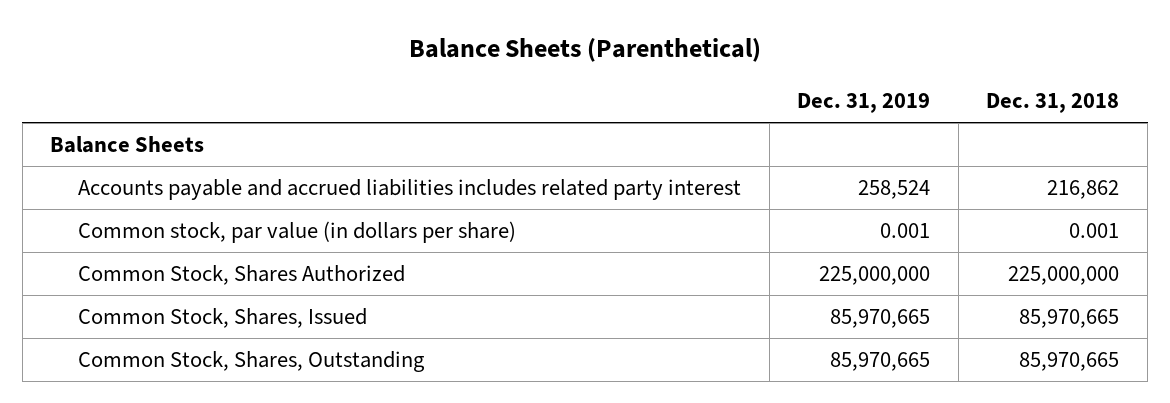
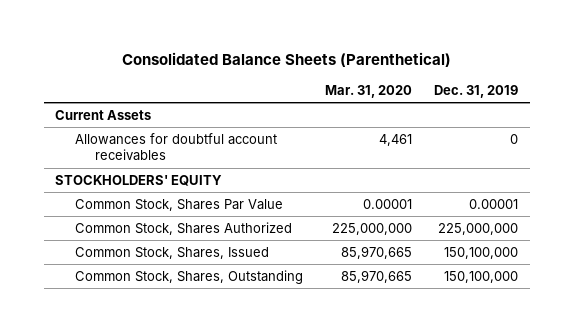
[408,38,761,63] Balance Sheets (Parenthetical) -> [121,51,451,67] Consolidated Balance Sheets (Parenthetical)
[986,93,1120,114] Dec. 31, 2018 -> none
none -> [325,84,413,98] Mar. 31, 2020
[50,135,205,153] Balance Sheets -> none
[78,178,742,200] Accounts payable and accrued liabilities includes related party interest -> none
none -> [55,109,152,120] Current Assets
none -> [75,132,278,162] Allowances for doubtful account receivables
none -> [55,174,223,186] STOCKHOLDERS' EQUITY
[78,220,517,243] Common stock, par value (in dollars per share) -> [75,198,284,211] Common Stock, Shares Par Value
[880,222,931,238] 0.001 -> [469,198,519,209] 0.00001
[830,308,931,328] 85,970,665 -> [444,246,519,259] 150,100,000
[830,351,931,371] 85,970,665 -> [444,270,519,283] 150,100,000

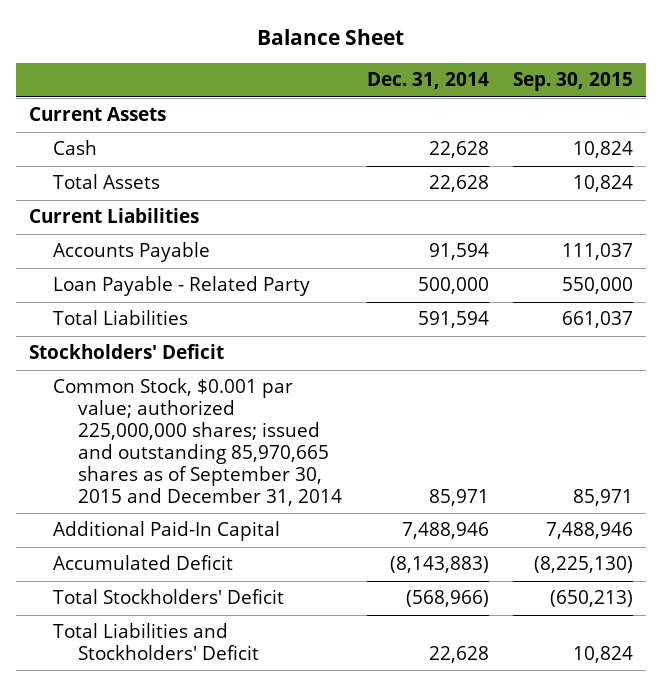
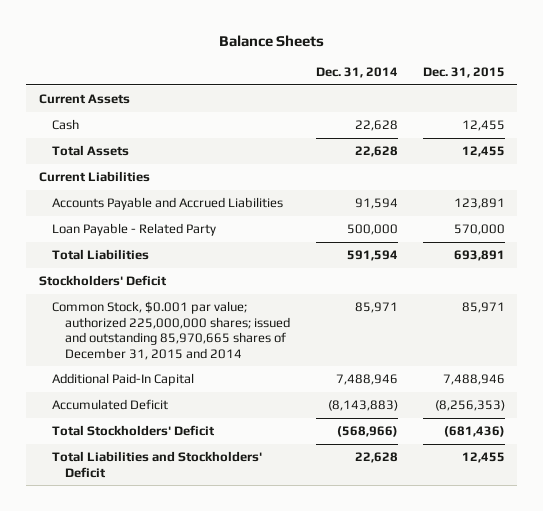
[257,28,405,45] Balance Sheet -> [218,35,324,48] Balance Sheets
[513,72,634,92] Sep. 30, 2015 -> none
none -> [422,67,505,79] Dec. 31, 2015
[53,242,211,263] Accounts Payable -> [51,197,283,211] Accounts Payable and Accrued Liabilities
[53,378,342,506] Common Stock, $0.001 par value; authorized 225,000,000 shares; issued and outstanding 85,970,665 shares as of September 30, 2015 and December 31, 2014 -> [51,301,291,360] Common Stock, $0.001 par value; authorized 225,000,000 shares; issued and outstanding 85,970,665 shares of December 31, 2015 and 2014

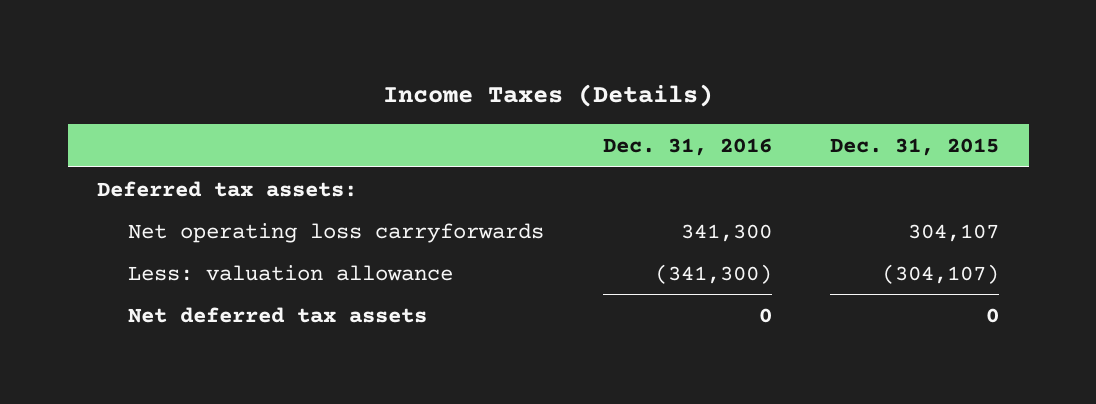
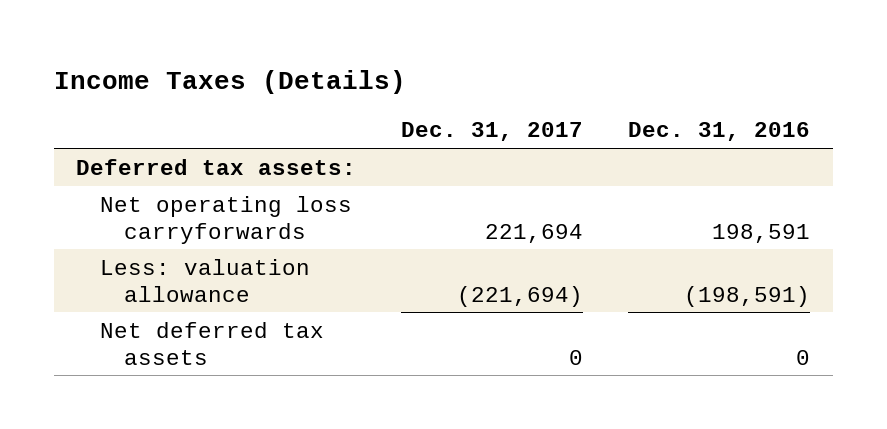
[830,138,1000,157] Dec. 31, 2015 -> none
none -> [401,122,584,142] Dec. 31, 2017
[680,223,772,242] 341,300 -> [712,223,811,243] 198,591
[654,263,772,284] (341,300) -> [684,285,811,307] (198,591)

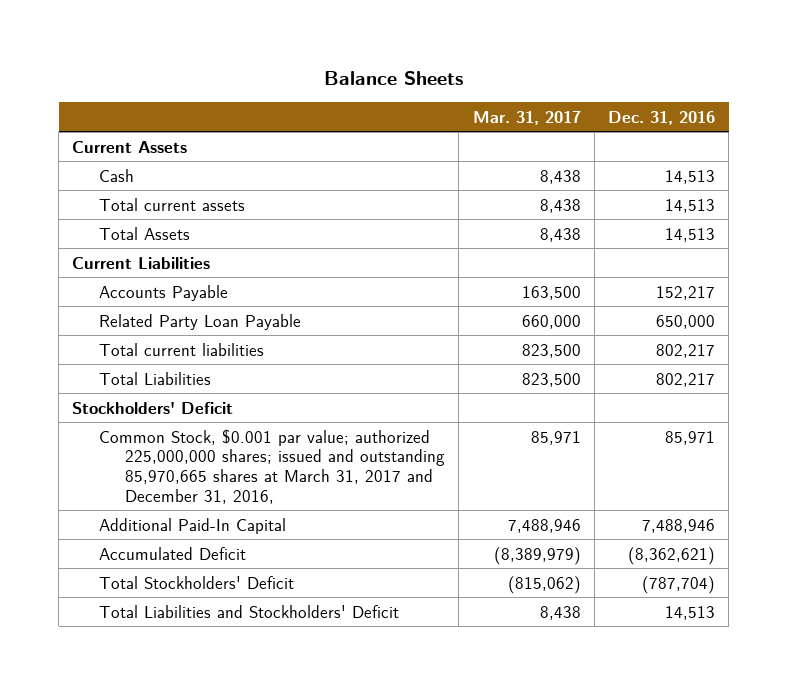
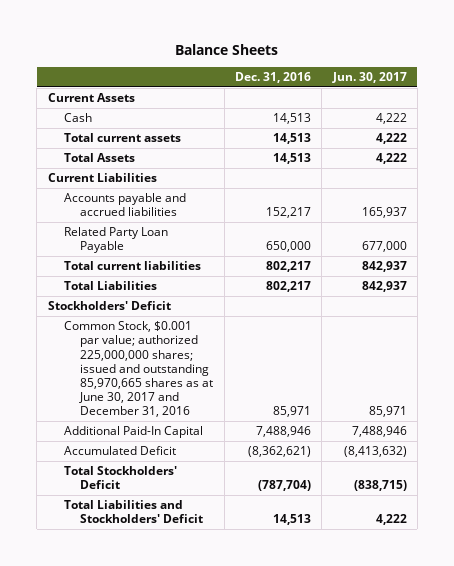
[472,110,581,125] Mar. 31, 2017 -> none
none -> [331,71,407,83] Jun. 30, 2017
[98,284,228,301] Accounts Payable -> [64,193,187,217] Accounts payable and accrued liabilities
[98,428,446,504] Common Stock, $0.001 par value; authorized 225,000,000 shares; issued and outstanding 85,970,665 shares at March 31, 2017 and December 31, 2016, -> [64,321,214,418] Common Stock, $0.001 par value; authorized 225,000,000 shares; issued and outstanding 85,970,665 shares as at June 30, 2017 and December 31, 2016

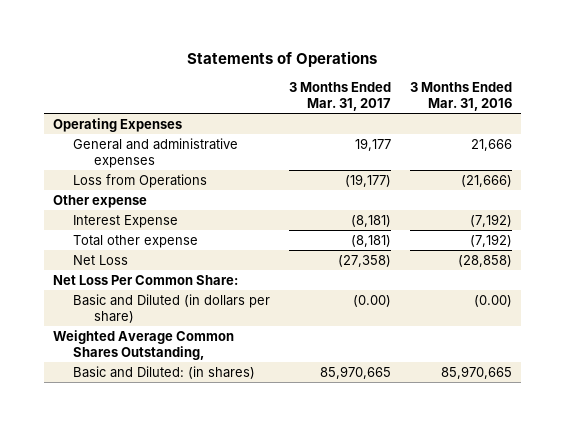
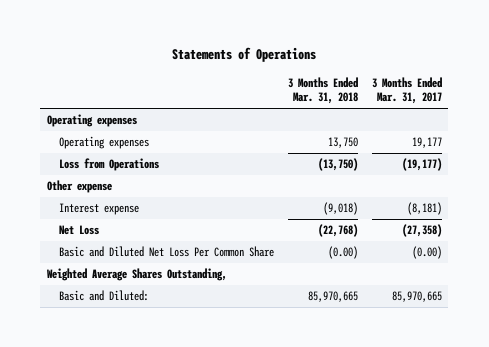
[409,81,512,111] 3 Months Ended Mar. 31, 2016 -> none
none -> [287,76,358,105] 3 Months Ended Mar. 31, 2018
[53,117,183,132] Operating Expenses -> [47,114,138,128] Operating expenses
[73,137,239,168] General and administrative expenses -> [59,136,150,150] Operating expenses
[73,234,199,248] Total other expense -> none
[73,214,179,228] Interest Expense -> [59,203,140,216] Interest expense
[53,274,239,285] Net Loss Per Common Share: -> none
[73,293,271,323] Basic and Diluted (in dollars per share) -> [59,246,275,258] Basic and Diluted Net Loss Per Common Share
[53,329,235,360] Weighted Average Common Shares Outstanding, -> [47,268,228,282] Weighted Average Shares Outstanding,
[73,365,256,379] Basic and Diluted: (in shares) -> [59,290,150,302] Basic and Diluted:

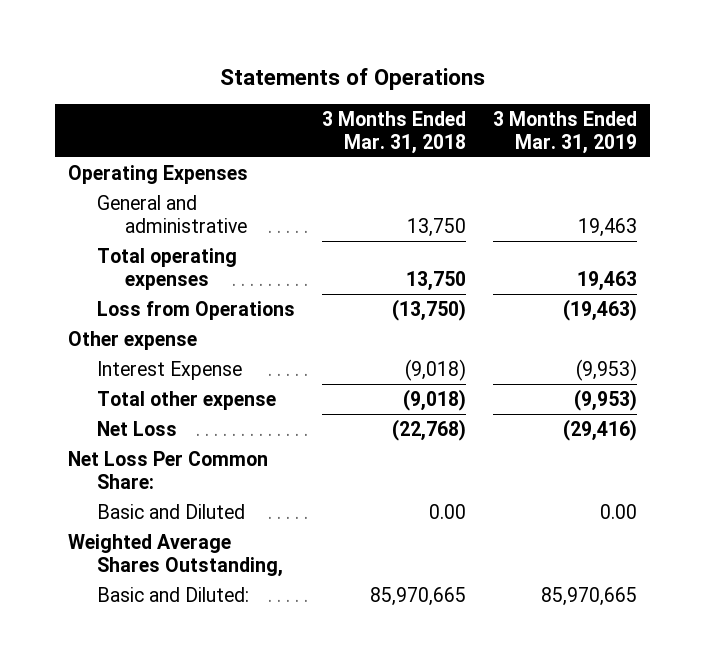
[371,76,442,105] 3 Months Ended Mar. 31, 2017 -> none
none -> [492,111,637,154] 3 Months Ended Mar. 31, 2019
[47,114,138,128] Operating expenses -> [68,164,249,184] Operating Expenses
none -> [96,194,247,233] General and administrative
[59,136,150,150] Operating expenses -> [96,247,237,290] Total operating expenses
[59,203,140,216] Interest expense -> [96,360,242,380] Interest Expense
none -> [96,390,276,410] Total other expense
none -> [68,450,269,489] Net Loss Per Common Share:
[59,246,275,258] Basic and Diluted Net Loss Per Common Share -> [96,503,245,519] Basic and Diluted
[327,246,358,260] (0.00) -> [428,503,466,519] 0.00

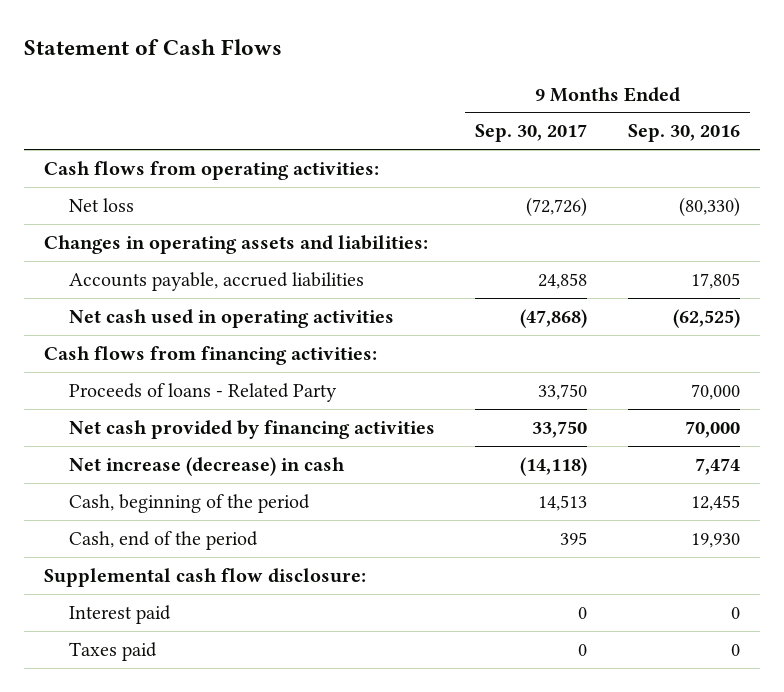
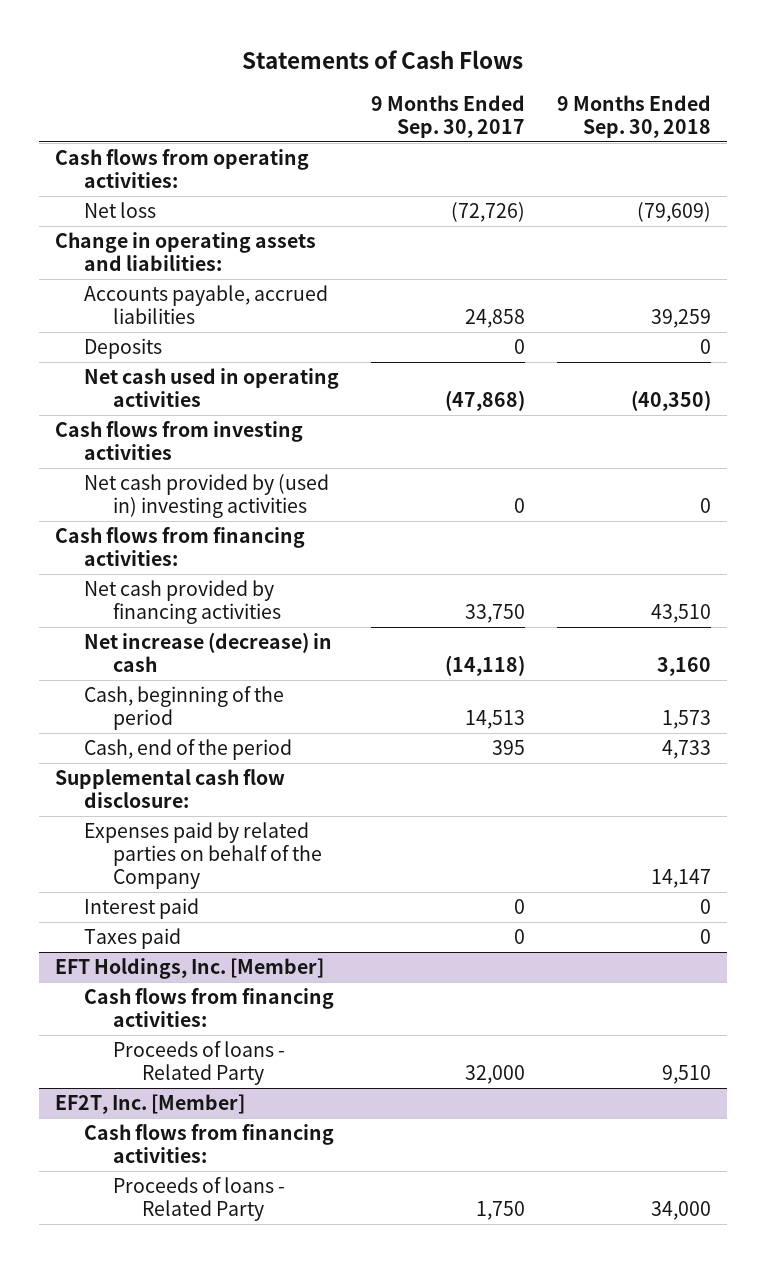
[24,39,283,56] Statement of Cash Flows -> [241,49,523,69] Statements of Cash Flows
[627,124,740,143] Sep. 30, 2016 -> none
none -> [556,94,711,138] 9 Months Ended Sep. 30, 2018
[44,234,429,254] Changes in operating assets and liabilities: -> [54,232,316,272] Change in operating assets and liabilities:
none -> [83,338,162,360] Deposits
none -> [54,421,303,461] Cash flows from investing activities
none -> [83,474,329,519] Net cash provided by (used in) investing activities
[69,382,338,402] Proceeds of loans - Related Party -> none
none -> [83,822,322,890] Expenses paid by related parties on behalf of the Company
none -> [54,958,324,980] EFT Holdings, Inc. [Member]
none -> [83,988,334,1028] Cash flows from financing activities:
none -> [112,1041,285,1086] Proceeds of loans - Related Party
none -> [54,1094,245,1115] EF2T, Inc. [Member]
none -> [83,1124,334,1164] Cash flows from financing activities:
none -> [112,1177,285,1222] Proceeds of loans - Related Party

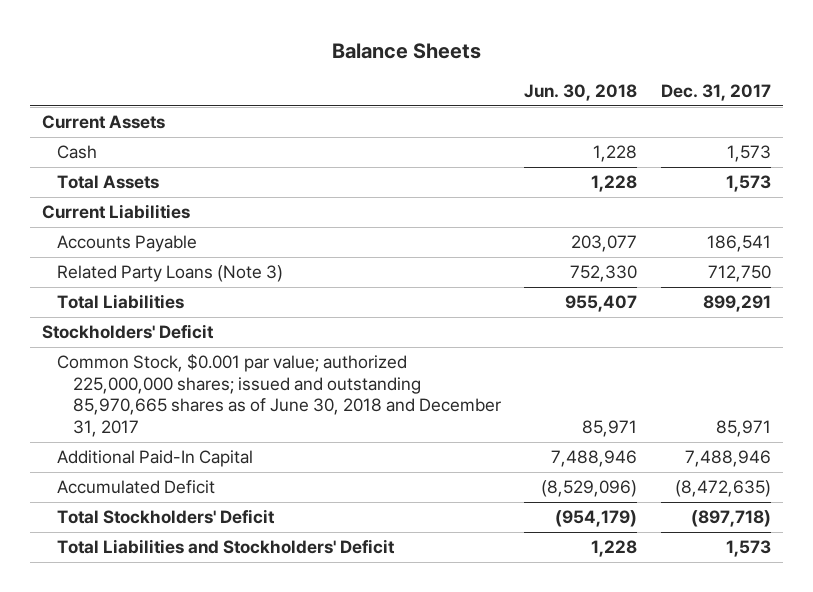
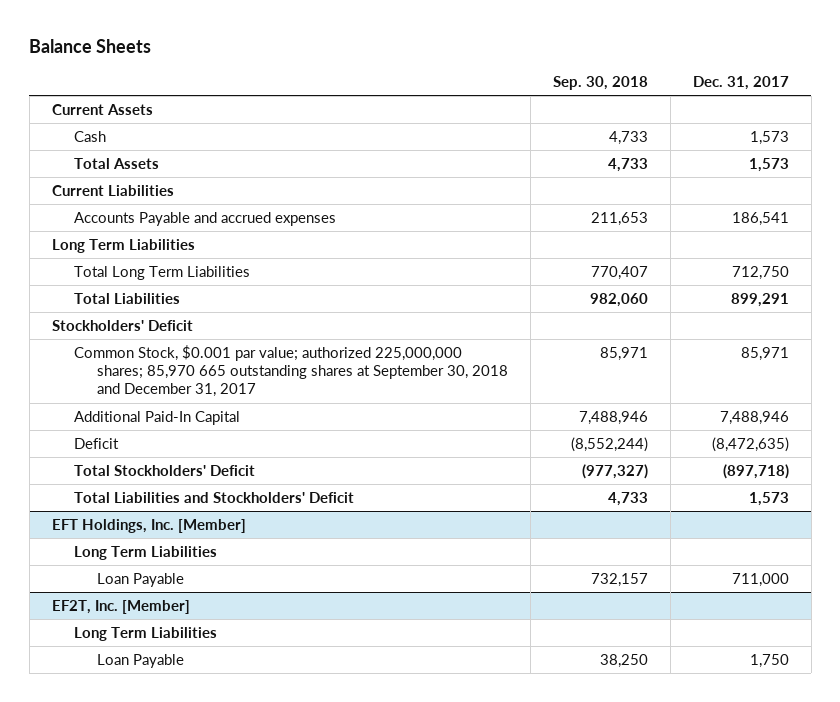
[524,83,638,101] Jun. 30, 2018 -> none
none -> [552,75,648,90] Sep. 30, 2018
[57,235,198,253] Accounts Payable -> [74,212,337,227] Accounts Payable and accrued expenses
none -> [51,239,195,254] Long Term Liabilities
[57,265,284,283] Related Party Loans (Note 3) -> [74,266,251,281] Total Long Term Liabilities
[57,354,501,437] Common Stock, $0.001 par value; authorized 225,000,000 shares; issued and outstanding 85,970,665 shares as of June 30, 2018 and December 31, 2017 -> [74,345,509,398] Common Stock, $0.001 par value; authorized 225,000,000 shares; 85,970 665 outstanding shares at September 30, 2018 and December 31, 2017
[57,480,216,495] Accumulated Deficit -> [74,438,120,450] Deficit
none -> [51,519,246,534] EFT Holdings, Inc. [Member]
none -> [74,546,218,561] Long Term Liabilities
none -> [97,573,185,588] Loan Payable
none -> [51,600,190,615] EF2T, Inc. [Member]
none -> [74,627,218,642] Long Term Liabilities
none -> [97,654,185,669] Loan Payable

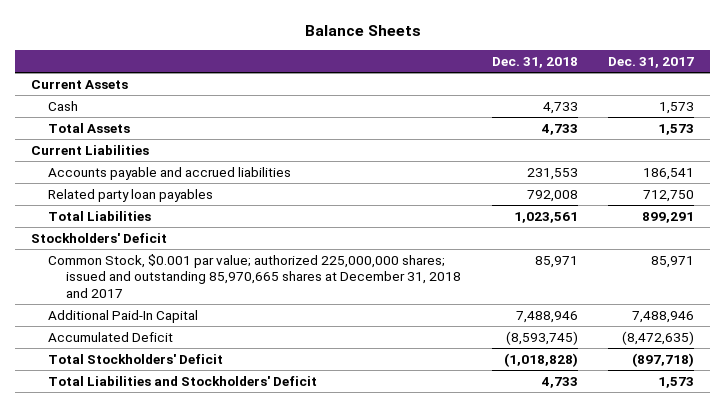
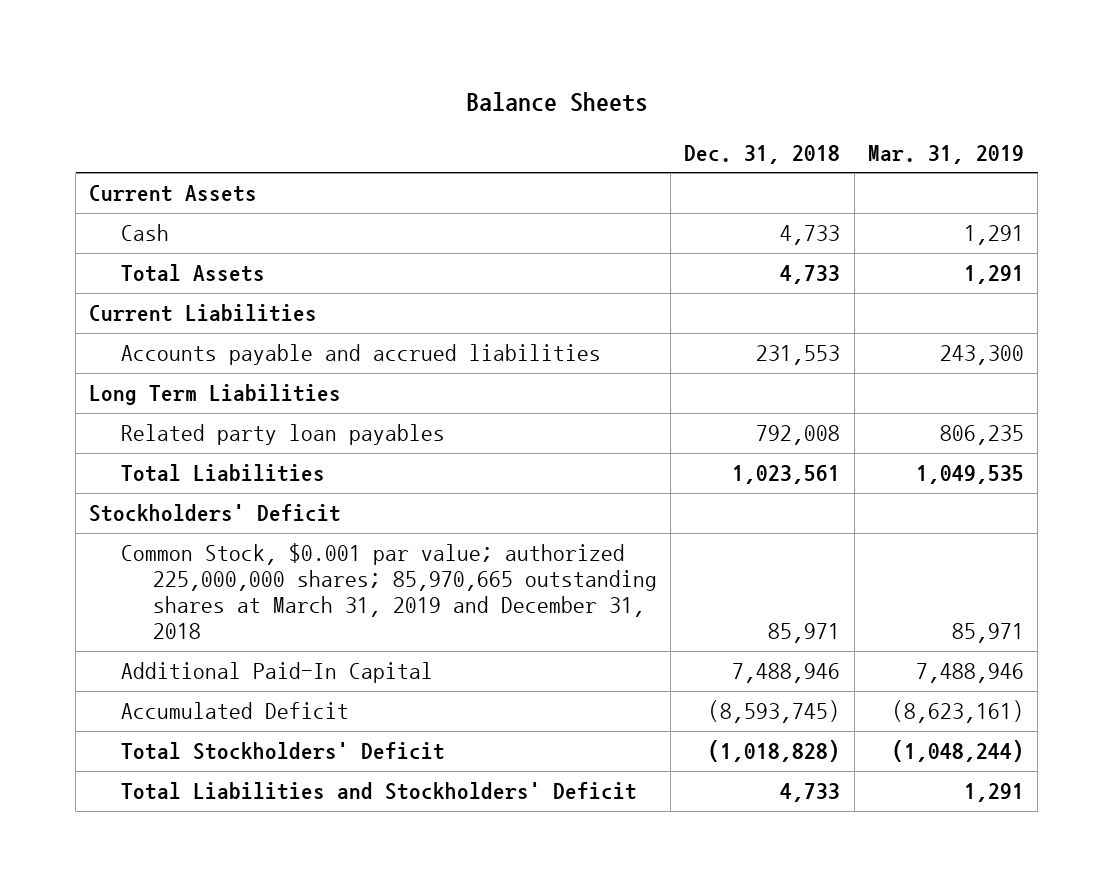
[608,56,695,68] Dec. 31, 2017 -> none
none -> [867,144,1024,164] Mar. 31, 2019
none -> [89,383,342,405] Long Term Liabilities
[48,253,461,298] Common Stock, $0.001 par value; authorized 225,000,000 shares; issued and outstanding 85,970,665 shares at December 31, 2018 and 2017 -> [121,542,657,640] Common Stock, $0.001 par value; authorized 225,000,000 shares; 85,970,665 outstanding shares at March 31, 2019 and December 31, 2018

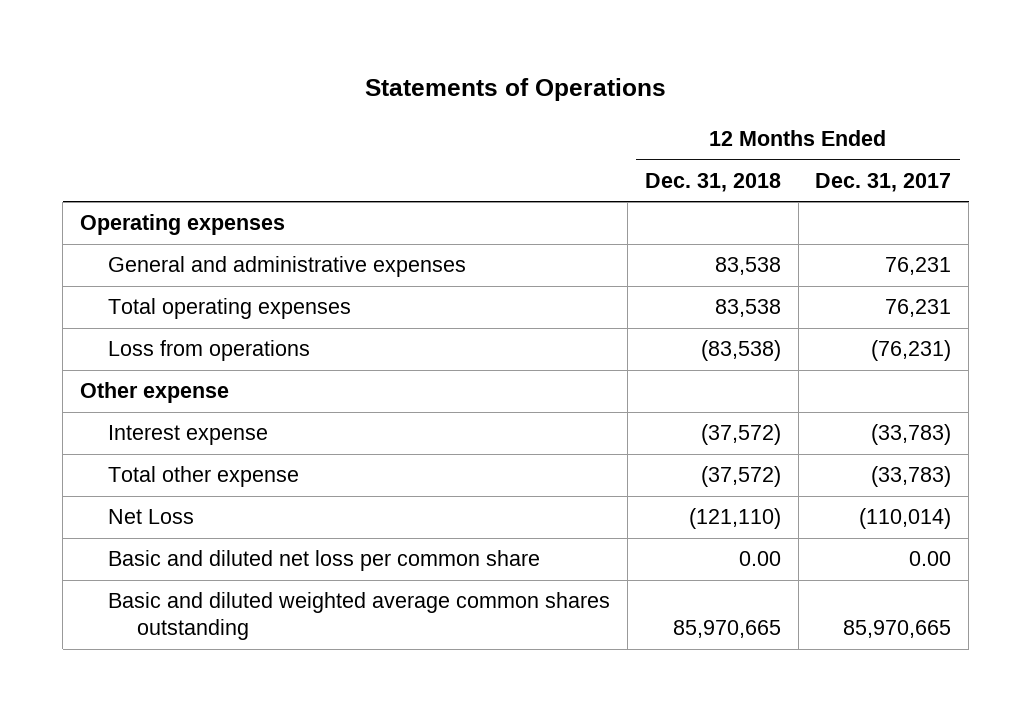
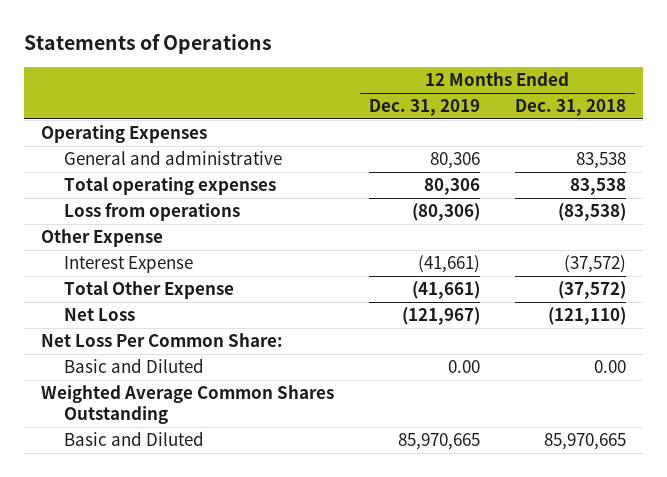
[815,172,952,192] Dec. 31, 2017 -> none
none -> [369,99,481,117] Dec. 31, 2019
[79,214,285,236] Operating expenses -> [41,125,208,144] Operating Expenses
[108,256,467,278] General and administrative expenses -> [64,150,283,166] General and administrative
[79,382,229,404] Other expense -> [41,229,164,248] Other Expense
[108,425,269,446] Interest expense -> [64,256,194,274] Interest Expense
[108,466,300,488] Total other expense -> [64,281,235,300] Total Other Expense
none -> [41,333,284,348] Net Loss Per Common Share:
[108,550,541,572] Basic and diluted net loss per common share -> [64,358,205,374] Basic and Diluted
none -> [41,385,335,425] Weighted Average Common Shares Outstanding
[108,592,611,641] Basic and diluted weighted average common shares outstanding -> [64,431,205,447] Basic and Diluted

